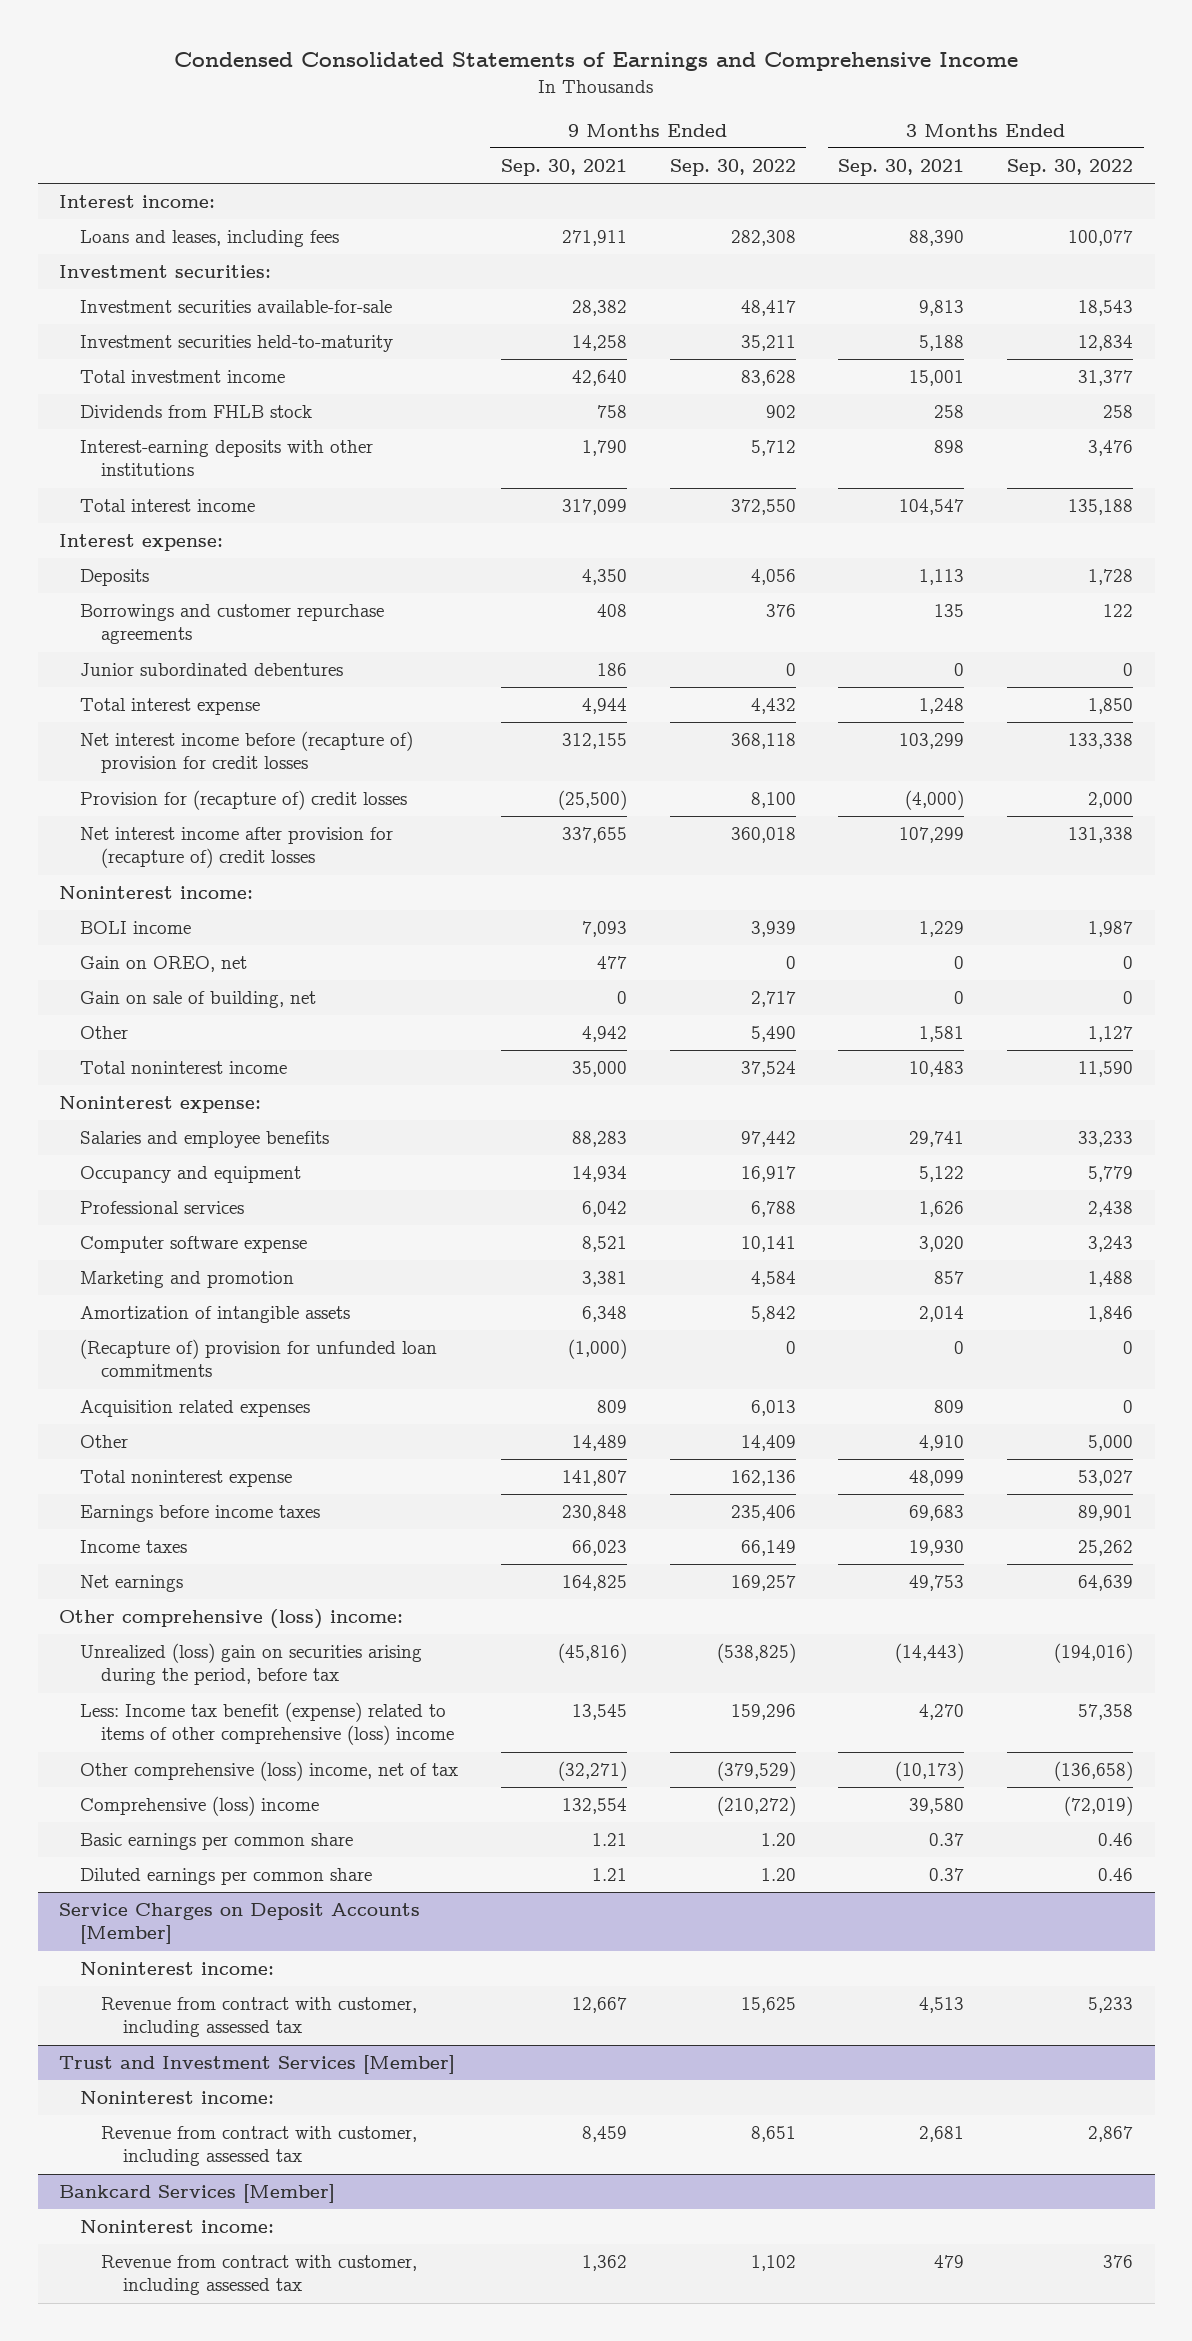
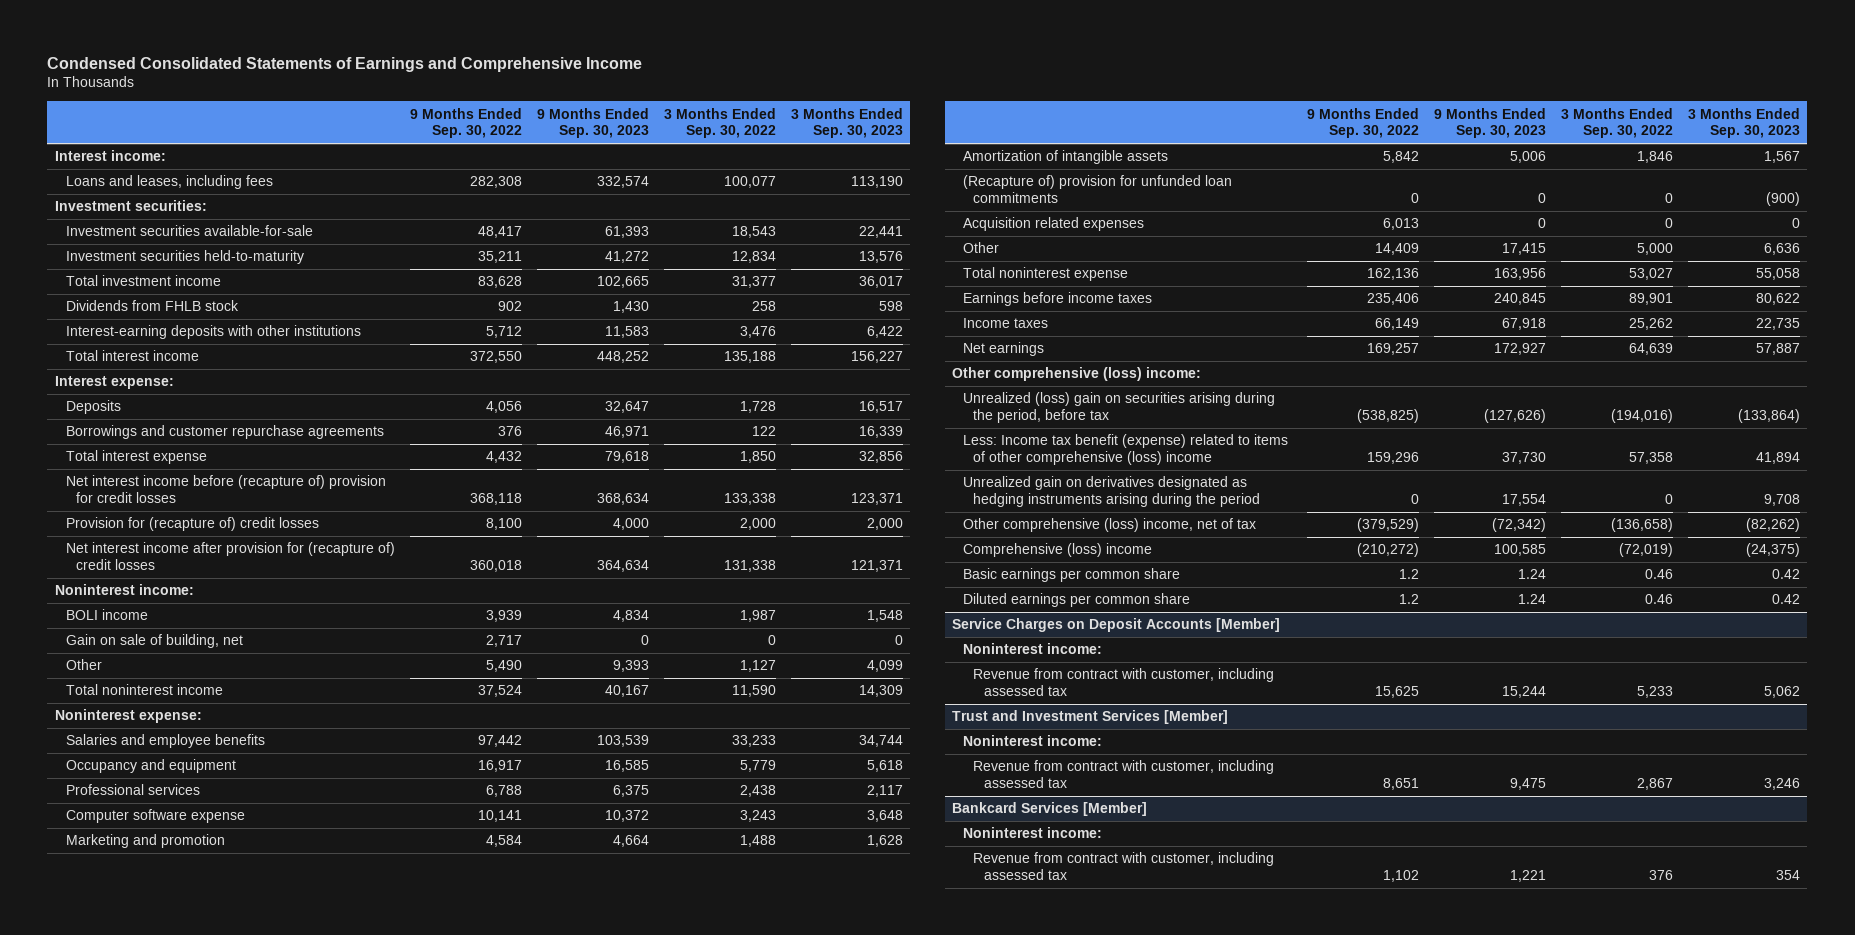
[500,159,627,177] Sep. 30, 2021 -> none
[838,159,965,177] Sep. 30, 2021 -> none
none -> [536,107,649,139] 9 Months Ended Sep. 30, 2023
none -> [790,107,903,139] 3 Months Ended Sep. 30, 2023
[80,663,344,677] Junior subordinated debentures -> none
[80,956,248,973] Gain on OREO, net -> none
none -> [962,476,1261,508] Unrealized gain on derivatives designated as hedging instruments arising during the period
[760,1833,796,1847] 1.20 -> [1398,569,1419,580] 1.2
[760,1868,796,1882] 1.20 -> [1398,594,1419,605] 1.2

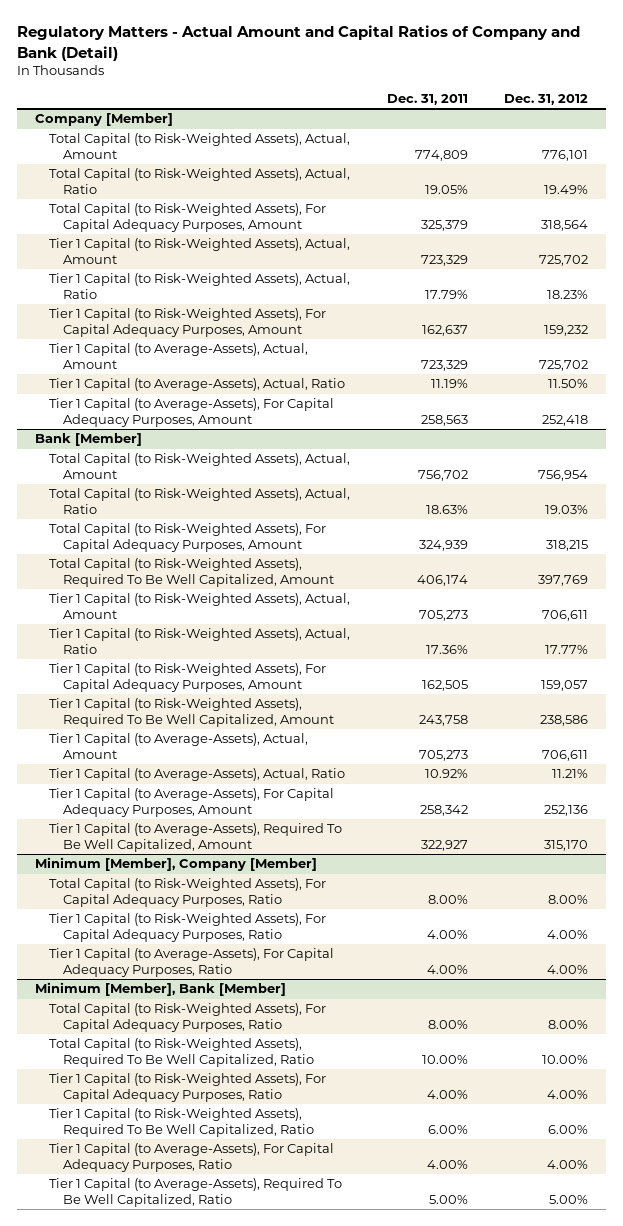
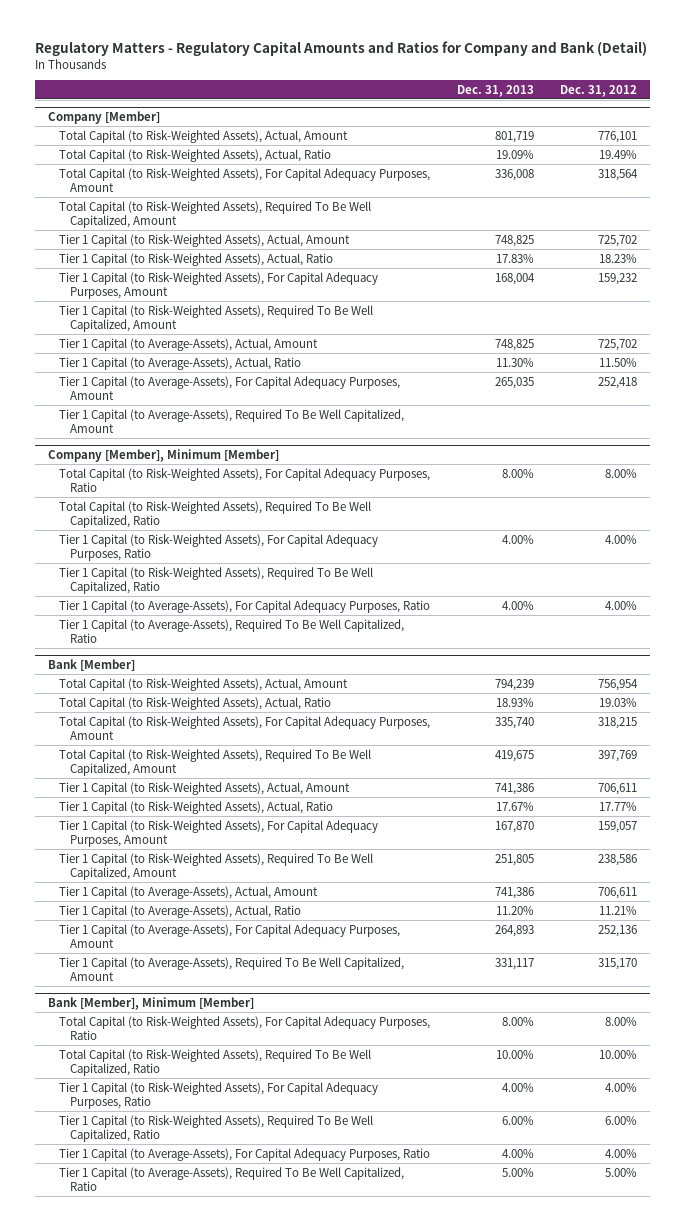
[16,25,580,61] Regulatory Matters - Actual Amount and Capital Ratios of Company and Bank (Detail) -> [34,40,647,56] Regulatory Matters - Regulatory Capital Amounts and Ratios for Company and Bank (Detail)
[386,94,468,106] Dec. 31, 2011 -> none
none -> [456,84,534,97] Dec. 31, 2013
none -> [59,200,372,229] Total Capital (to Risk-Weighted Assets), Required To Be Well Capitalized, Amount
none -> [59,304,374,333] Tier 1 Capital (to Risk-Weighted Assets), Required To Be Well Capitalized, Amount
none -> [59,408,405,434] Tier 1 Capital (to Average-Assets), Required To Be Well Capitalized, Amount
none -> [48,448,280,462] Company [Member], Minimum [Member]
none -> [59,467,431,493] Total Capital (to Risk-Weighted Assets), For Capital Adequacy Purposes, Ratio
none -> [59,500,372,529] Total Capital (to Risk-Weighted Assets), Required To Be Well Capitalized, Ratio
none -> [59,533,379,562] Tier 1 Capital (to Risk-Weighted Assets), For Capital Adequacy Purposes, Ratio
none -> [59,566,374,595] Tier 1 Capital (to Risk-Weighted Assets), Required To Be Well Capitalized, Ratio
none -> [59,599,431,613] Tier 1 Capital (to Average-Assets), For Capital Adequacy Purposes, Ratio
none -> [59,618,405,644] Tier 1 Capital (to Average-Assets), Required To Be Well Capitalized, Ratio
[34,857,317,872] Minimum [Member], Company [Member] -> none
[48,878,326,907] Total Capital (to Risk-Weighted Assets), For Capital Adequacy Purposes, Ratio -> none
[48,913,326,942] Tier 1 Capital (to Risk-Weighted Assets), For Capital Adequacy Purposes, Ratio -> none
[48,948,334,977] Tier 1 Capital (to Average-Assets), For Capital Adequacy Purposes, Ratio -> none
[34,982,286,997] Minimum [Member], Bank [Member] -> [48,996,255,1010] Bank [Member], Minimum [Member]

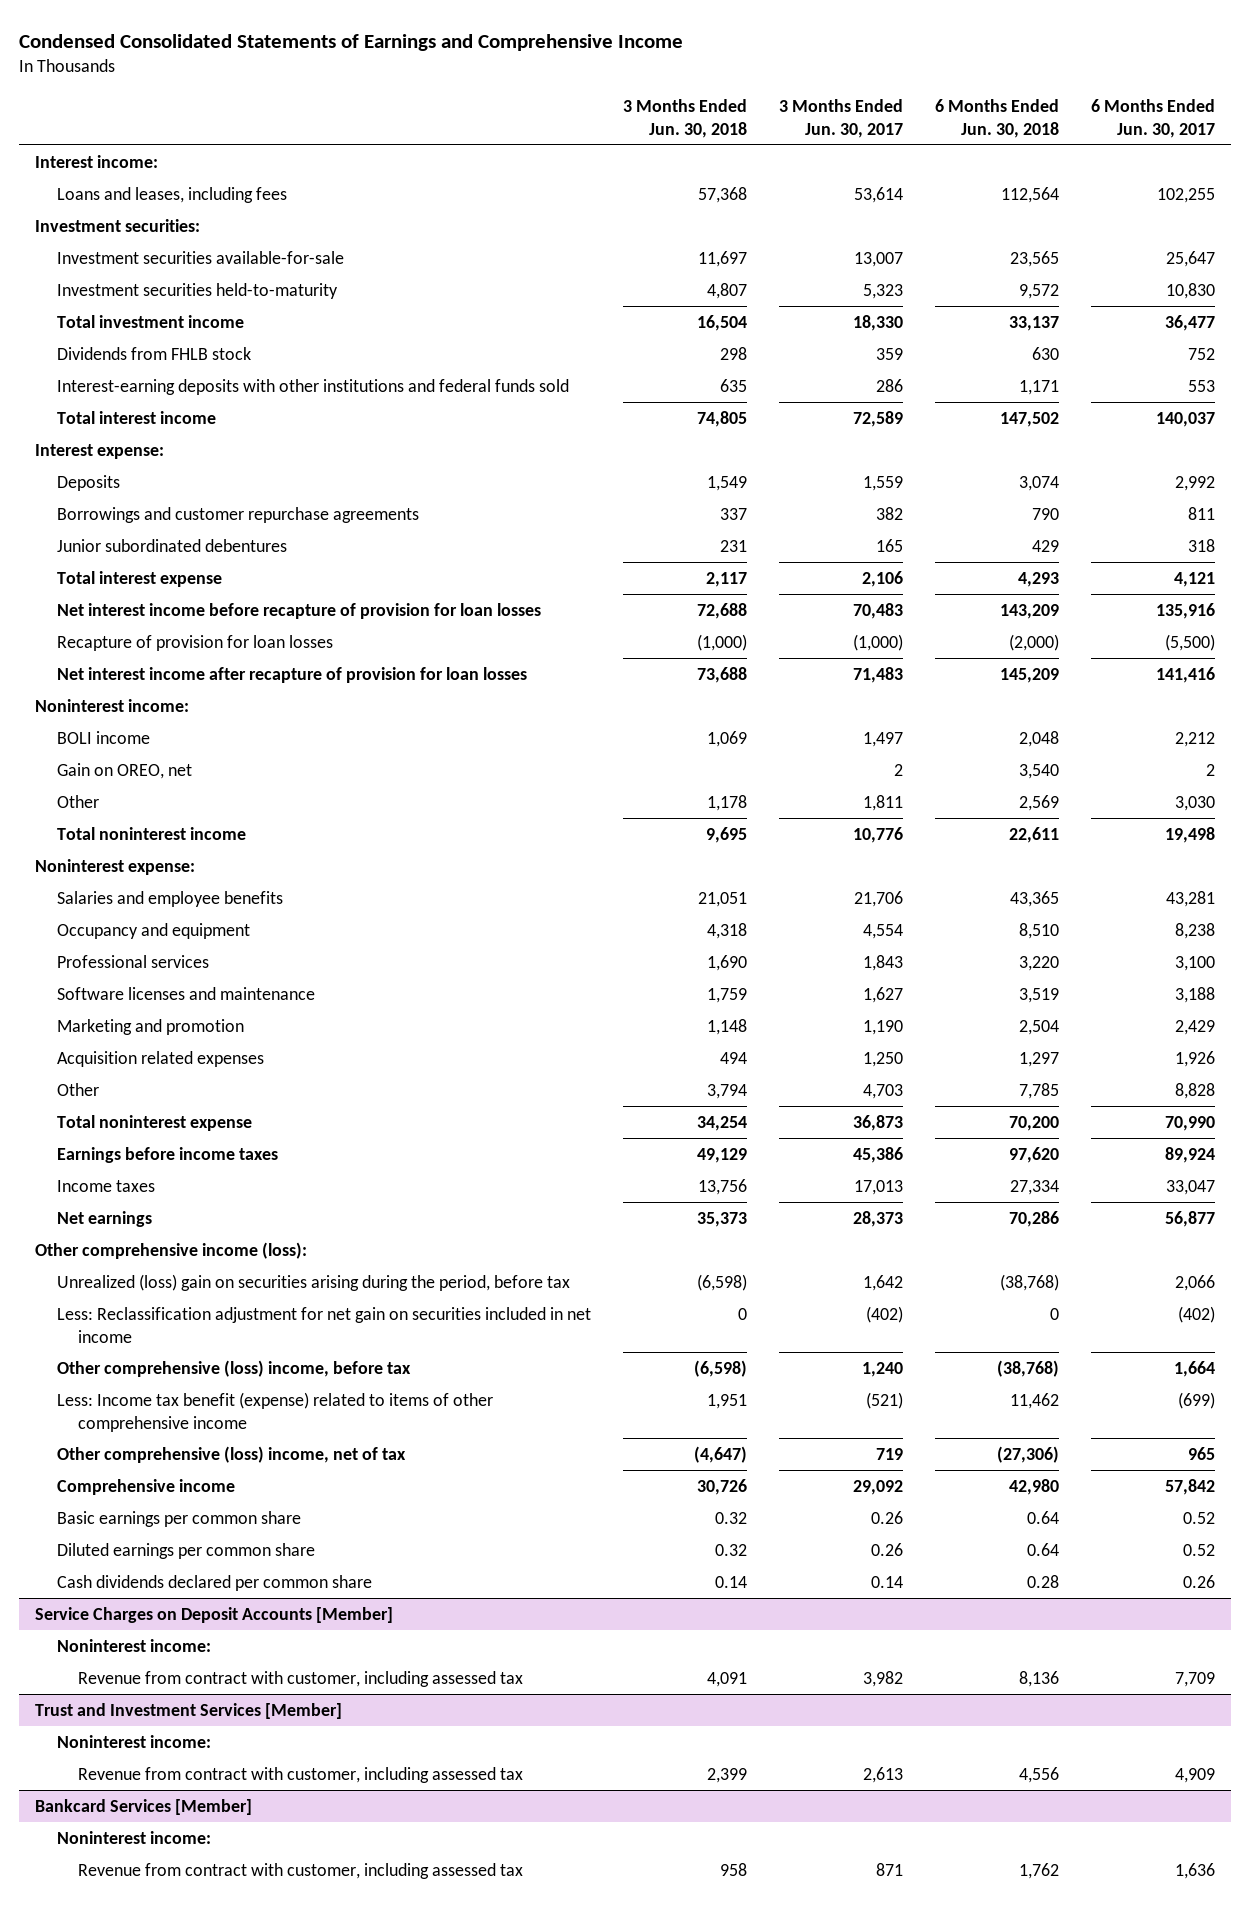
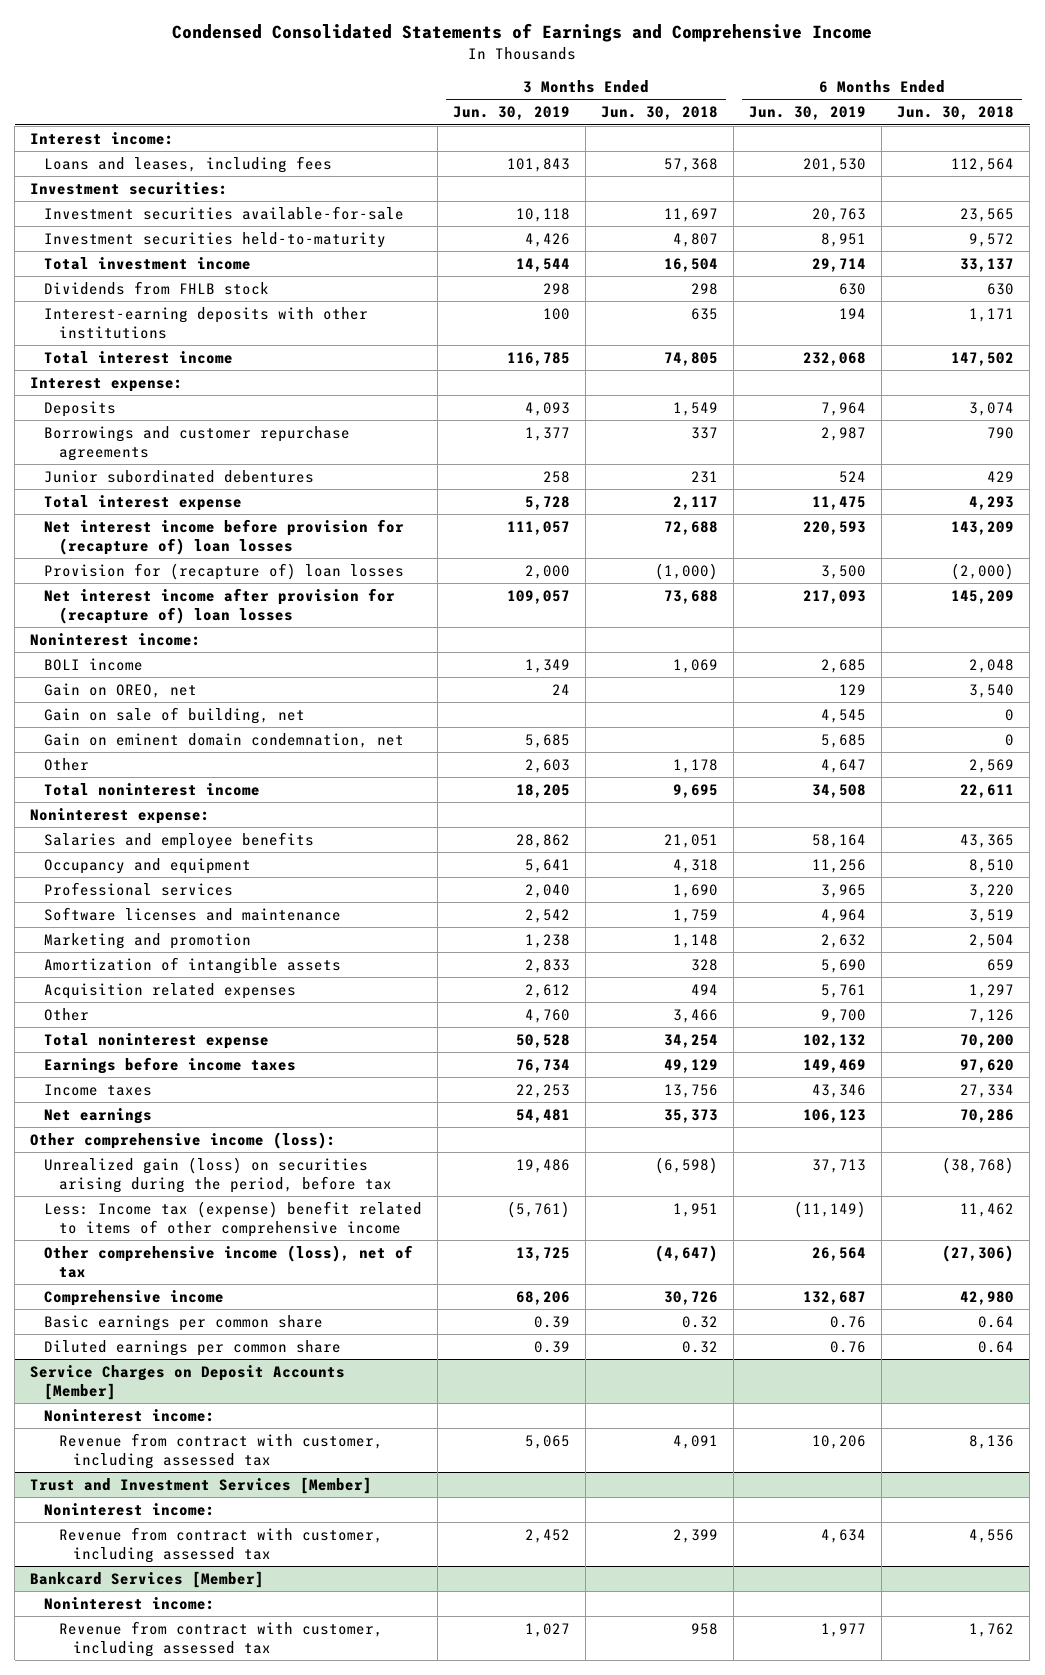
[779,99,904,138] 3 Months Ended Jun. 30, 2017 -> none
[1091,99,1216,138] 6 Months Ended Jun. 30, 2017 -> none
none -> [453,106,571,121] Jun. 30, 2019
none -> [749,106,867,121] Jun. 30, 2019
[56,378,569,395] Interest-earning deposits with other institutions and federal funds sold -> [44,307,369,339] Interest-earning deposits with other institutions
[56,602,541,619] Net interest income before recapture of provision for loan losses -> [44,519,405,555] Net interest income before provision for (recapture of) loan losses
[56,634,333,651] Recapture of provision for loan losses -> [44,563,405,581] Provision for (recapture of) loan losses
[56,666,527,683] Net interest income after recapture of provision for loan losses -> [44,588,396,624] Net interest income after provision for (recapture of) loan losses
none -> [44,707,306,725] Gain on sale of building, net
none -> [44,733,405,749] Gain on eminent domain condemnation, net
none -> [44,957,342,975] Amortization of intangible assets
[706,1083,747,1099] 3,794 -> [673,1009,719,1024] 3,466
[1019,1082,1060,1099] 7,785 -> [969,1009,1015,1024] 7,126
[56,1306,591,1343] Less: Reclassification adjustment for net gain on securities included in net income -> none
[56,1359,411,1377] Other comprehensive (loss) income, before tax -> none
[56,1273,570,1291] Unrealized (loss) gain on securities arising during the period, before tax -> [44,1157,392,1193] Unrealized gain (loss) on securities arising during the period, before tax
[56,1391,493,1432] Less: Income tax benefit (expense) related to items of other comprehensive income -> [44,1201,423,1237] Less: Income tax (expense) benefit related to items of other comprehensive income
[56,1445,406,1463] Other comprehensive (loss) income, net of tax -> [44,1245,414,1278] Other comprehensive income (loss), net of tax
[56,1574,372,1591] Cash dividends declared per common share -> none

